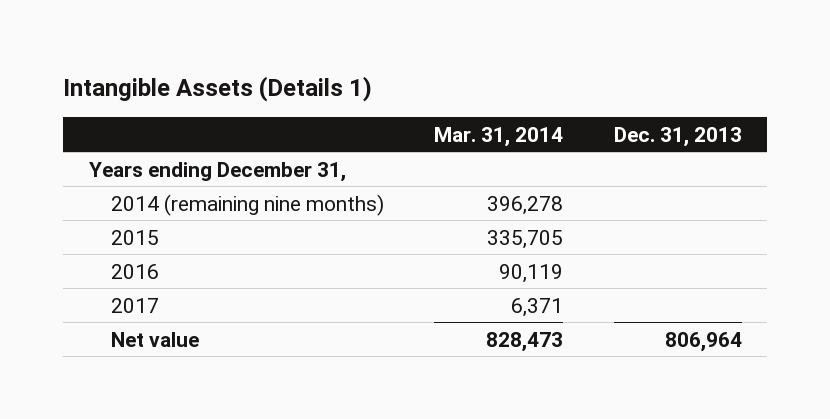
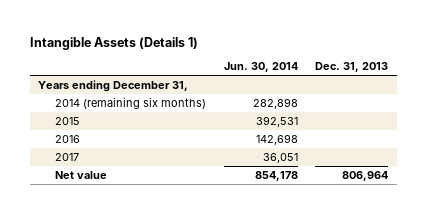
[434,126,564,147] Mar. 31, 2014 -> none
none -> [223,62,298,73] Jun. 30, 2014
[110,193,384,216] 2014 (remaining nine months) -> [55,96,207,109] 2014 (remaining six months)

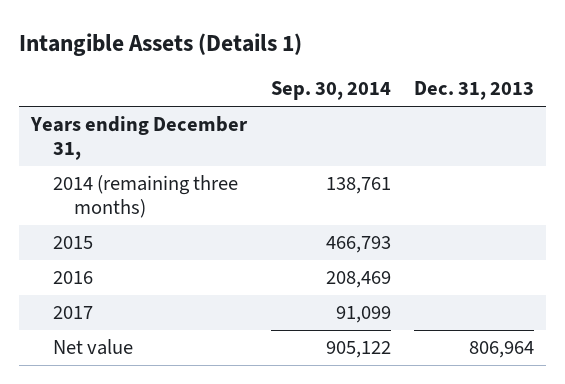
[223,62,298,73] Jun. 30, 2014 -> none
none -> [270,81,391,101] Sep. 30, 2014
[55,96,207,109] 2014 (remaining six months) -> [52,175,238,219] 2014 (remaining three months)

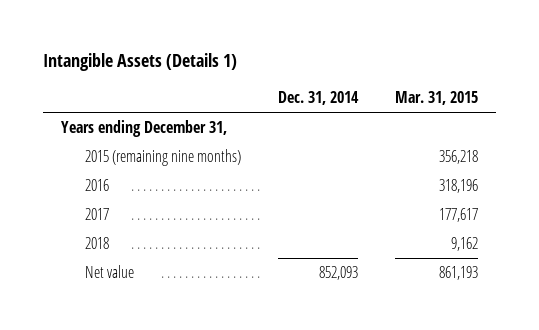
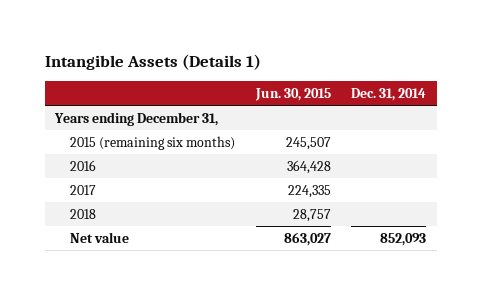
[394,91,478,106] Mar. 31, 2015 -> none
none -> [254,88,331,102] Jun. 30, 2015
[85,149,242,167] 2015 (remaining nine months) -> [70,135,236,150] 2015 (remaining six months)

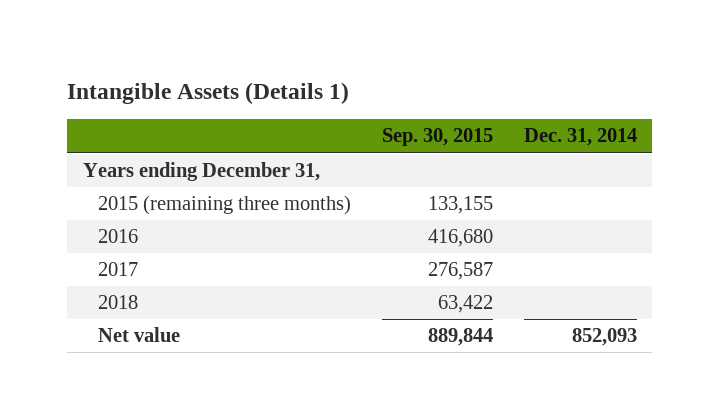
[254,88,331,102] Jun. 30, 2015 -> none
none -> [381,128,493,147] Sep. 30, 2015
[70,135,236,150] 2015 (remaining six months) -> [98,195,352,216] 2015 (remaining three months)

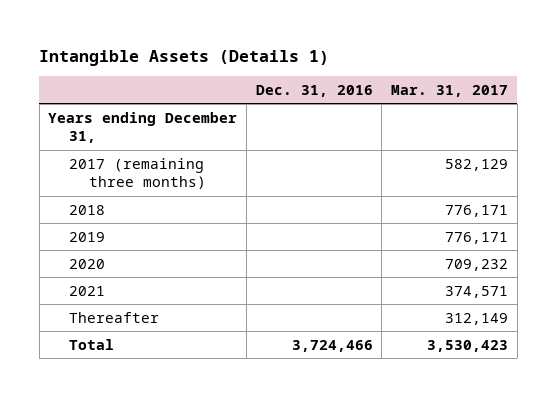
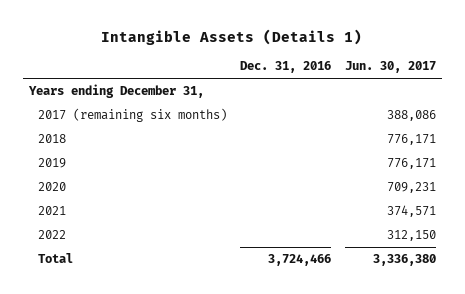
[391,84,509,97] Mar. 31, 2017 -> none
none -> [344,61,436,74] Jun. 30, 2017
[68,157,207,190] 2017 (remaining three months) -> [38,108,228,123] 2017 (remaining six months)
[68,311,159,323] Thereafter -> [38,230,67,240] 2022

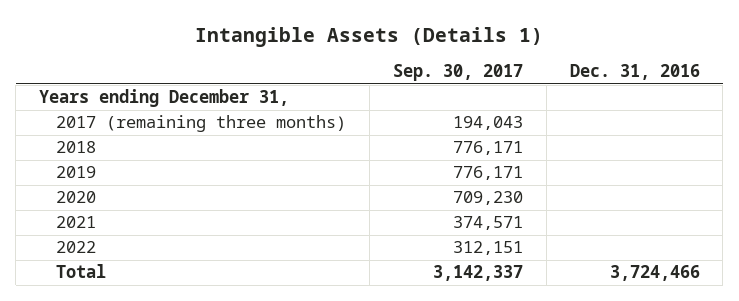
[344,61,436,74] Jun. 30, 2017 -> none
none -> [392,64,523,82] Sep. 30, 2017
[38,108,228,123] 2017 (remaining six months) -> [56,115,347,133] 2017 (remaining three months)

